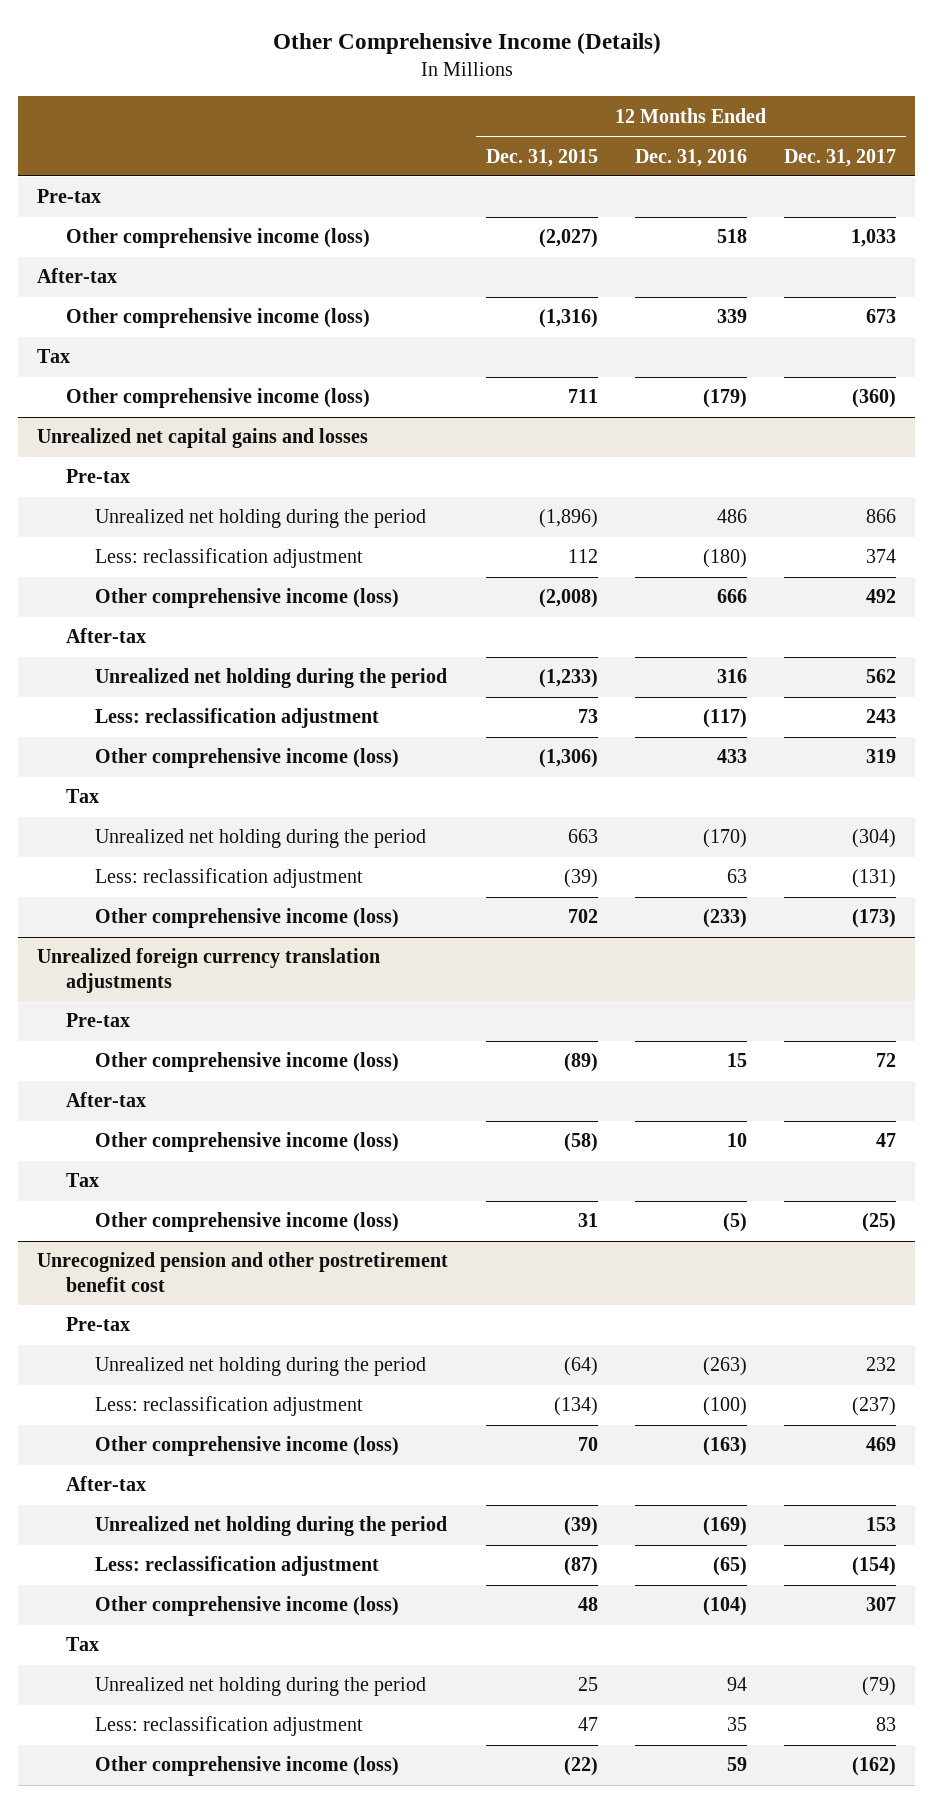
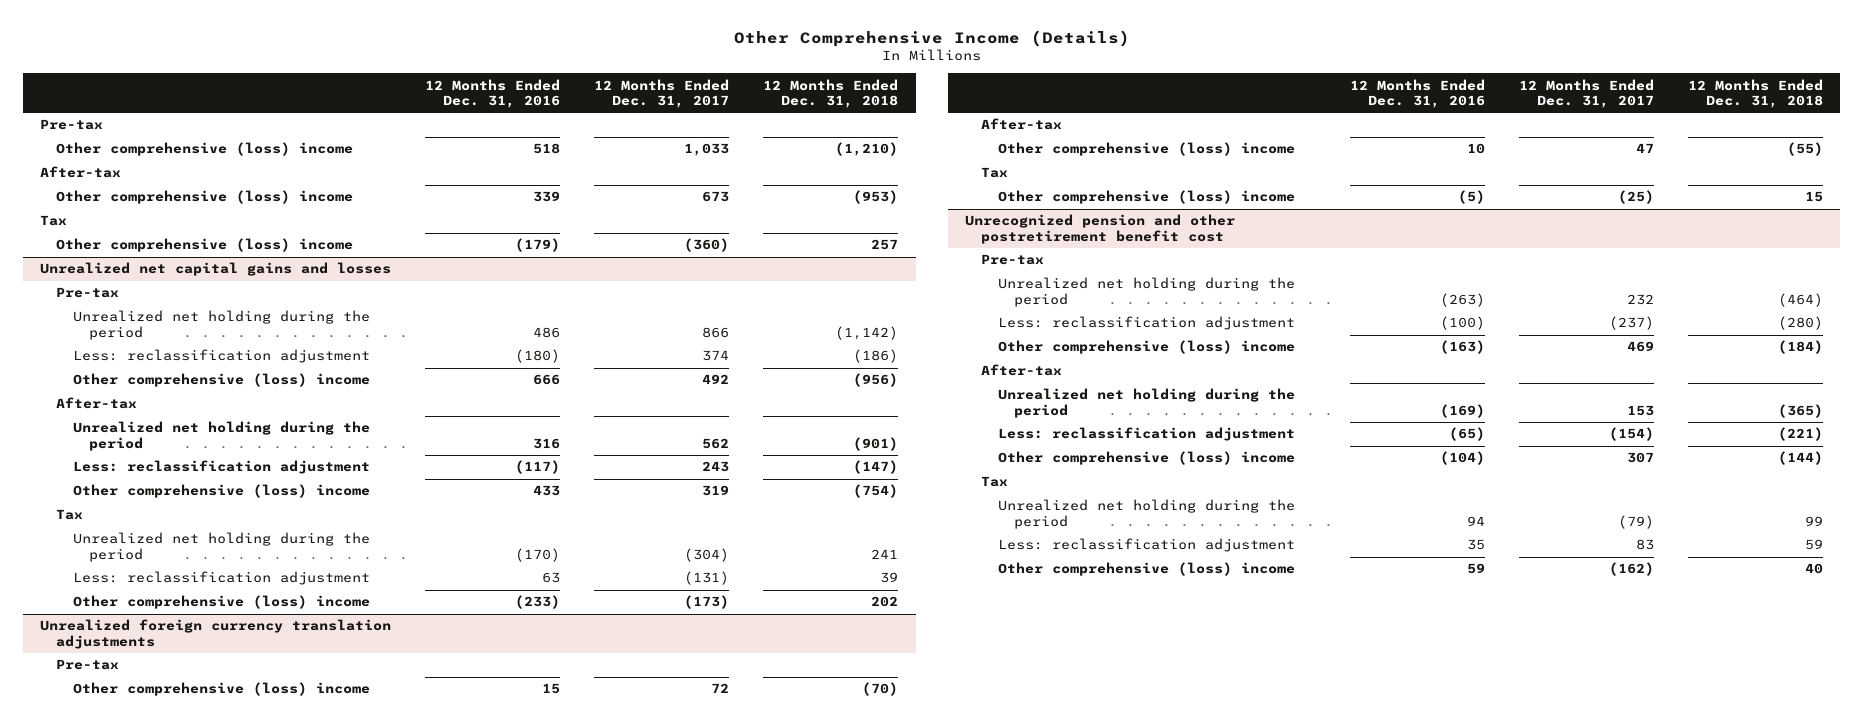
[485,148,598,167] Dec. 31, 2015 -> none
none -> [763,78,899,108] 12 Months Ended Dec. 31, 2018
[66,228,371,249] Other comprehensive income (loss) -> [56,142,354,157] Other comprehensive (loss) income
[66,308,371,329] Other comprehensive income (loss) -> [56,190,354,205] Other comprehensive (loss) income
[66,388,371,409] Other comprehensive income (loss) -> [56,238,354,253] Other comprehensive (loss) income
[95,588,400,609] Other comprehensive income (loss) -> [72,373,370,388] Other comprehensive (loss) income
[95,748,400,769] Other comprehensive income (loss) -> [72,484,370,499] Other comprehensive (loss) income
[95,908,400,929] Other comprehensive income (loss) -> [72,595,370,610] Other comprehensive (loss) income
[95,1052,400,1073] Other comprehensive income (loss) -> [72,682,370,697] Other comprehensive (loss) income
[95,1132,400,1153] Other comprehensive income (loss) -> [997,142,1295,157] Other comprehensive (loss) income
[95,1212,400,1233] Other comprehensive income (loss) -> [997,190,1295,205] Other comprehensive (loss) income
[95,1436,400,1457] Other comprehensive income (loss) -> [997,340,1295,355] Other comprehensive (loss) income
[95,1596,400,1617] Other comprehensive income (loss) -> [997,451,1295,466] Other comprehensive (loss) income
[95,1756,400,1777] Other comprehensive income (loss) -> [997,562,1295,577] Other comprehensive (loss) income

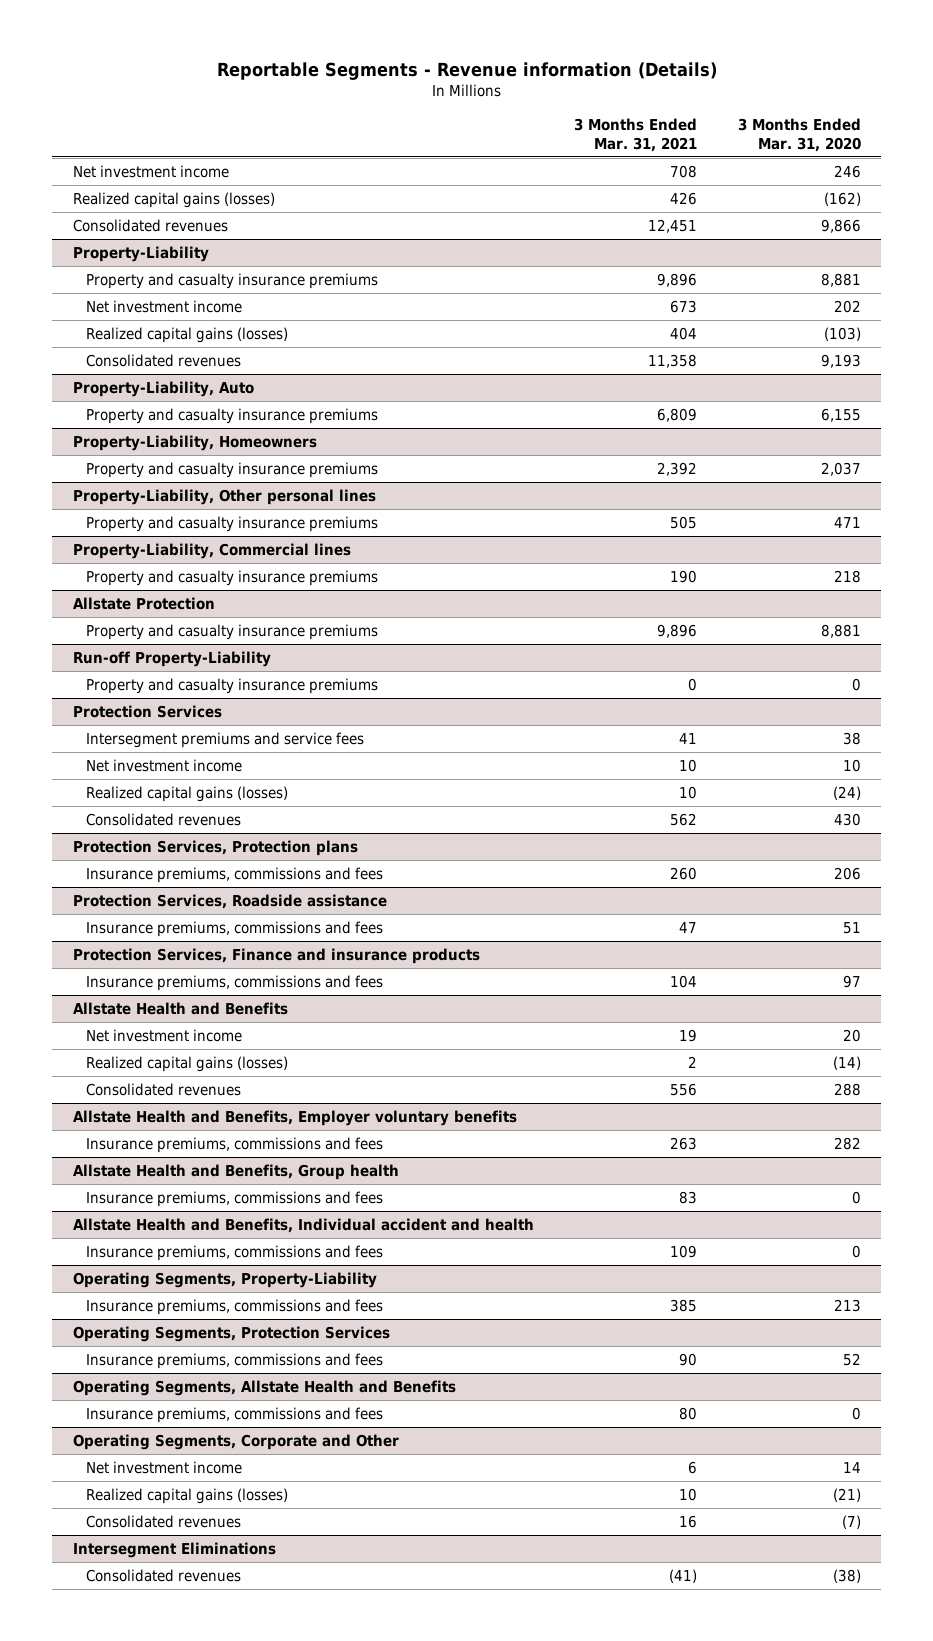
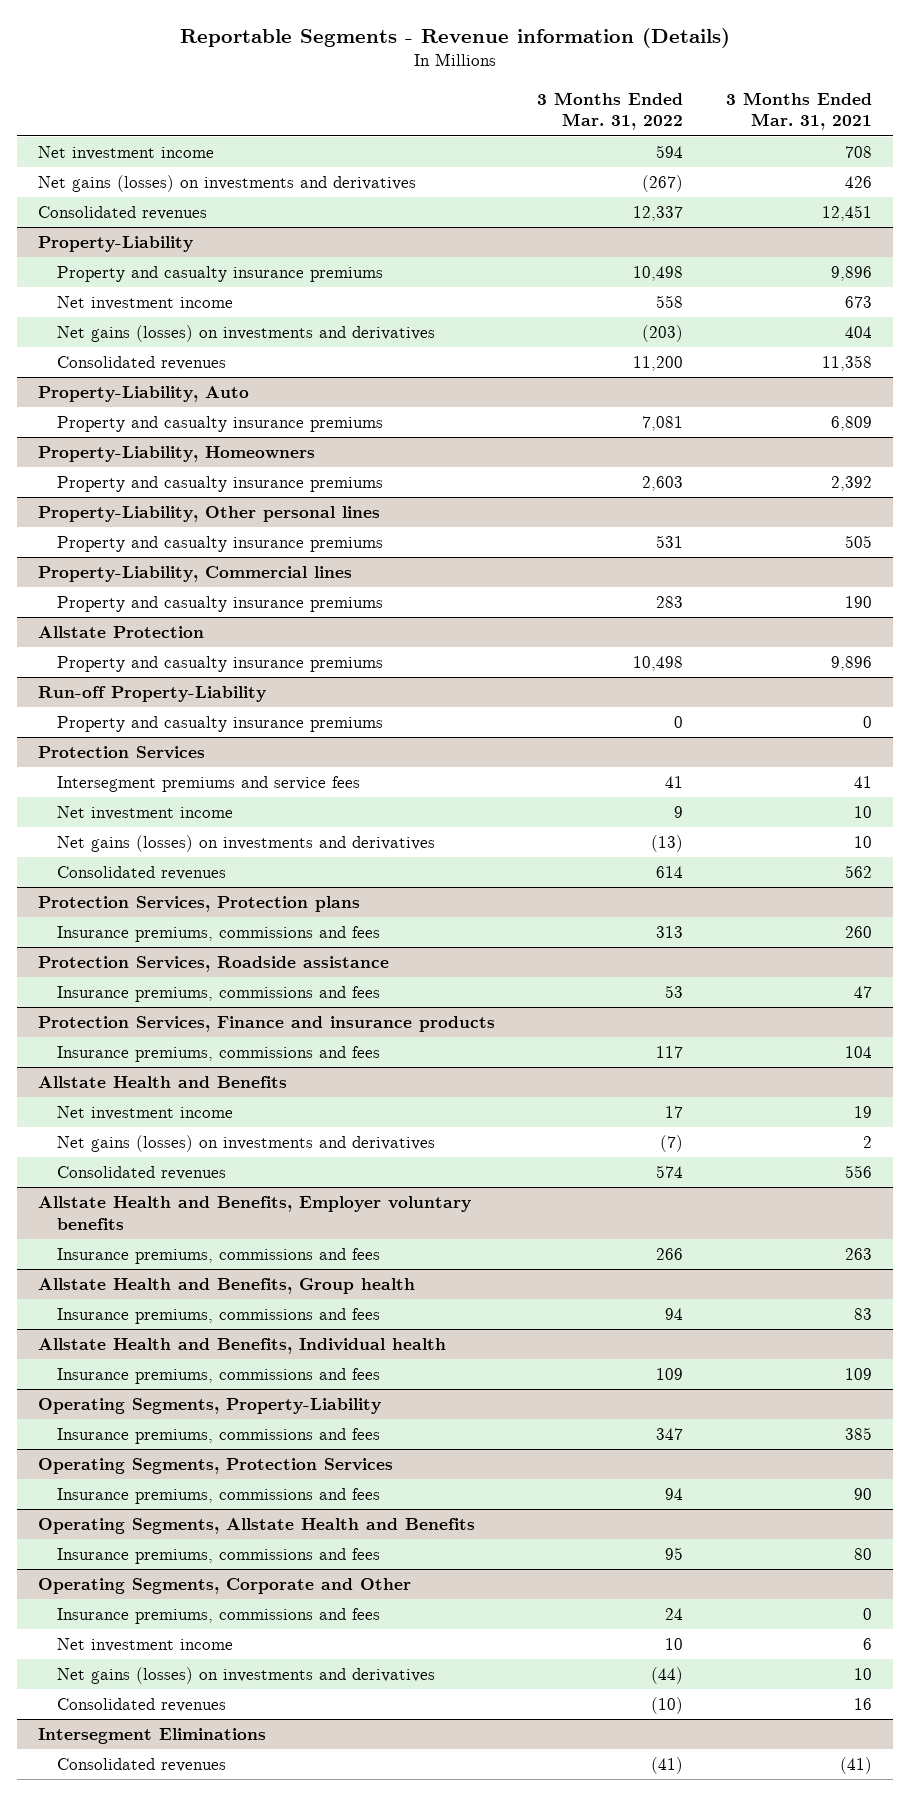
[737,118,861,153] 3 Months Ended Mar. 31, 2020 -> none
none -> [537,91,684,131] 3 Months Ended Mar. 31, 2022
[72,191,275,208] Realized capital gains (losses) -> [37,175,416,193] Net gains (losses) on investments and derivatives
[86,326,289,343] Realized capital gains (losses) -> [56,325,435,343] Net gains (losses) on investments and derivatives
[86,785,289,802] Realized capital gains (losses) -> [56,835,435,853] Net gains (losses) on investments and derivatives
[86,1055,289,1072] Realized capital gains (losses) -> [56,1135,435,1153] Net gains (losses) on investments and derivatives
[72,1217,534,1233] Allstate Health and Benefits, Individual accident and health -> [37,1338,446,1355] Allstate Health and Benefits, Individual health
none -> [56,1608,380,1625] Insurance premiums, commissions and fees
[86,1487,289,1504] Realized capital gains (losses) -> [56,1667,435,1685] Net gains (losses) on investments and derivatives

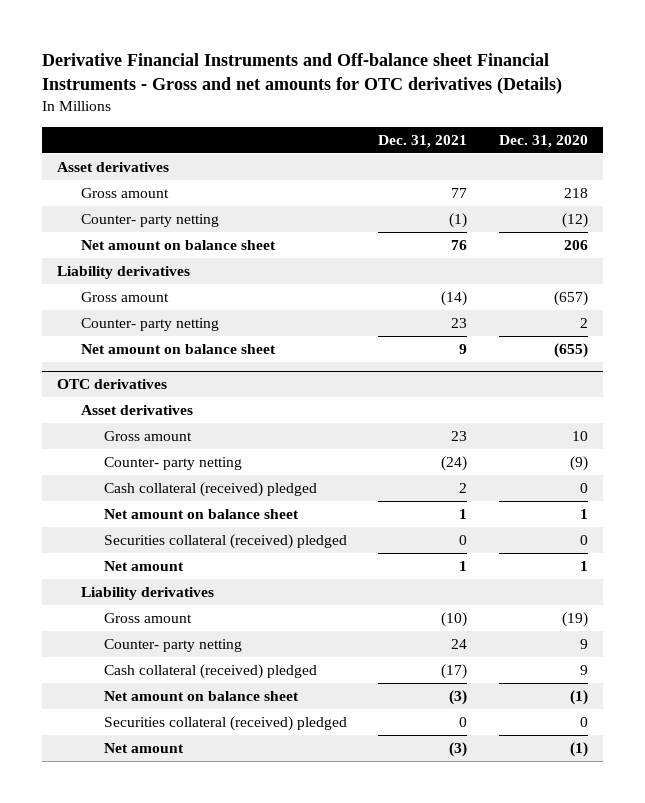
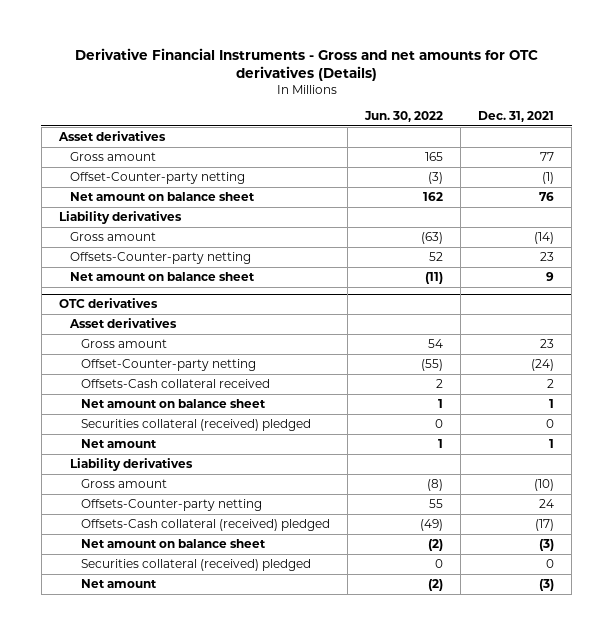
[41,52,562,95] Derivative Financial Instruments and Off-balance sheet Financial Instruments - Gross and net amounts for OTC derivatives (Details) -> [74,47,538,82] Derivative Financial Instruments - Gross and net amounts for OTC derivatives (Details)
[498,135,588,149] Dec. 31, 2020 -> none
none -> [364,111,444,123] Jun. 30, 2022
[80,214,219,228] Counter- party netting -> [69,172,245,185] Offset-Counter-party netting
[80,318,219,332] Counter- party netting -> [69,252,251,265] Offsets-Counter-party netting
[103,457,242,471] Counter- party netting -> [81,359,257,372] Offset-Counter-party netting
[103,482,317,498] Cash collateral (received) pledged -> [81,379,271,389] Offsets-Cash collateral received
[103,639,242,653] Counter- party netting -> [81,499,263,512] Offsets-Counter-party netting
[103,664,317,680] Cash collateral (received) pledged -> [81,519,331,532] Offsets-Cash collateral (received) pledged

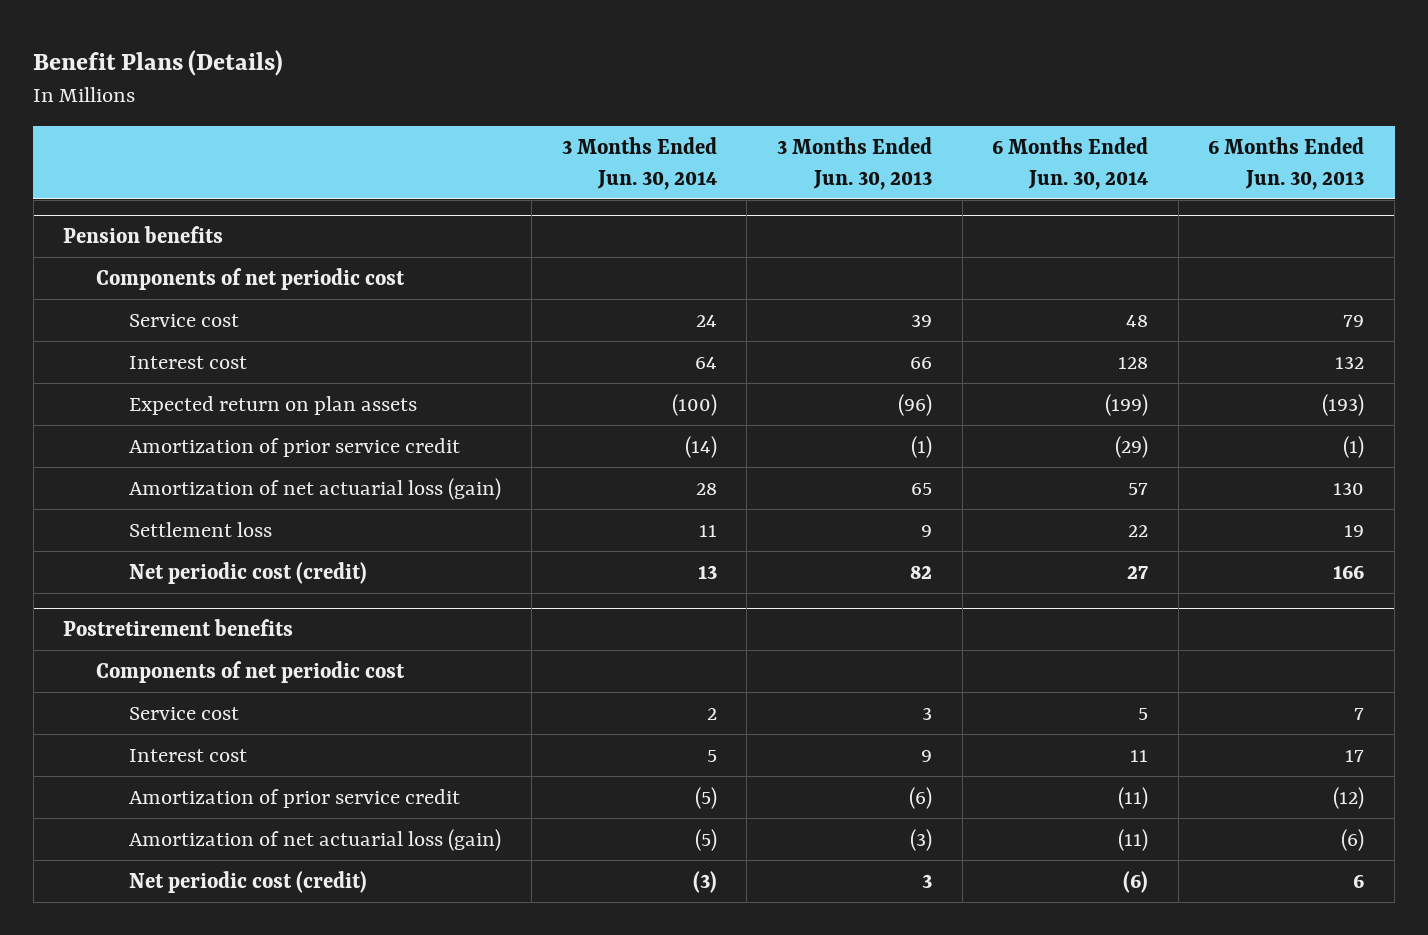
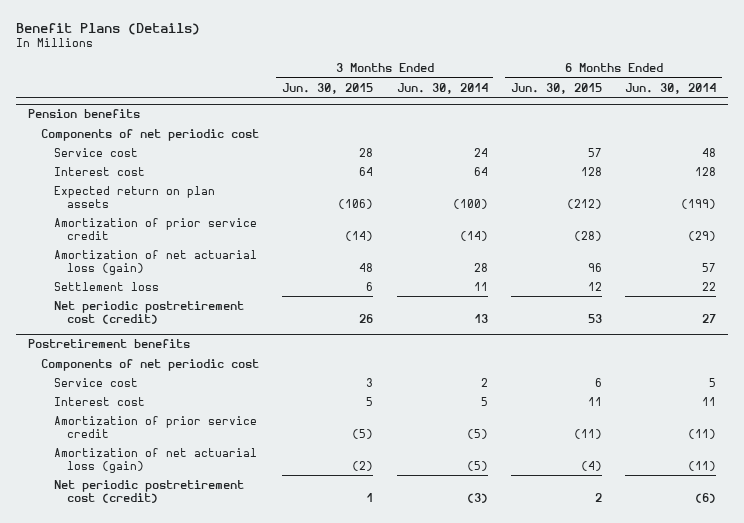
[776,137,932,190] 3 Months Ended Jun. 30, 2013 -> none
[1208,137,1365,190] 6 Months Ended Jun. 30, 2013 -> none
none -> [282,82,374,94] Jun. 30, 2015
none -> [510,82,602,94] Jun. 30, 2015
[129,561,368,584] Net periodic cost (credit) -> [53,300,244,324] Net periodic postretirement cost (credit)
[129,870,368,893] Net periodic cost (credit) -> [53,479,244,503] Net periodic postretirement cost (credit)

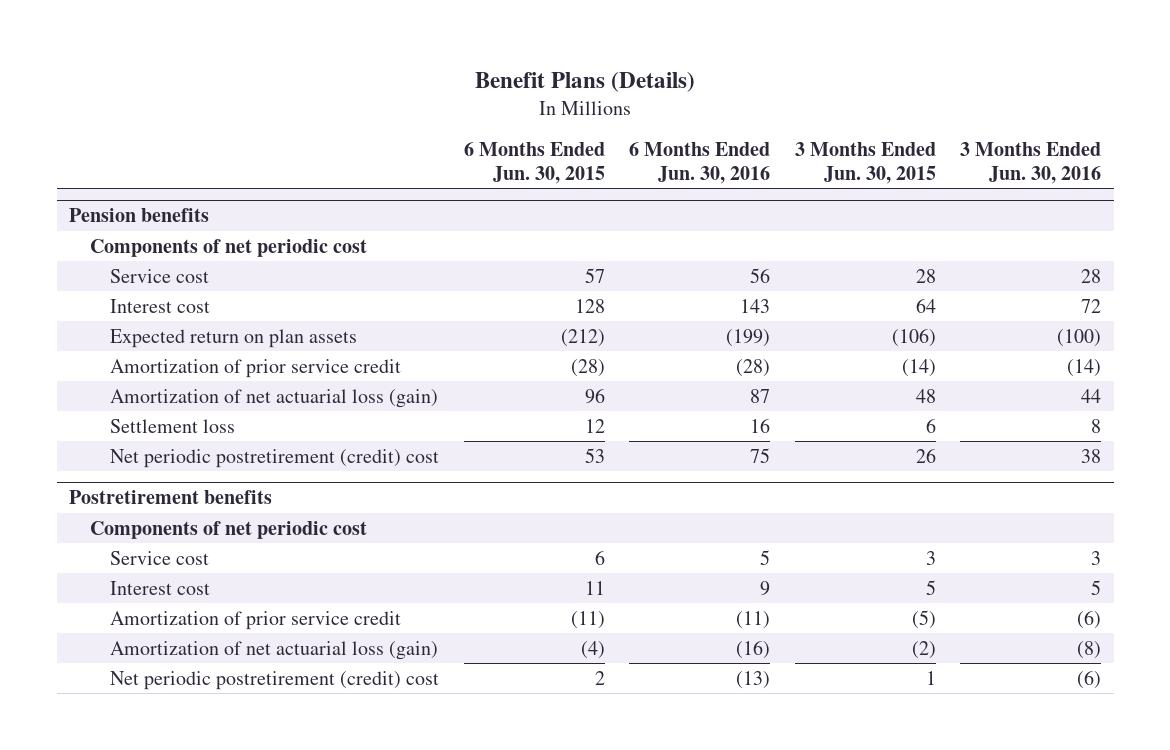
[396,82,488,94] Jun. 30, 2014 -> none
[625,82,717,94] Jun. 30, 2014 -> none
none -> [629,142,771,184] 6 Months Ended Jun. 30, 2016
none -> [960,142,1102,184] 3 Months Ended Jun. 30, 2016
[53,300,244,324] Net periodic postretirement cost (credit) -> [109,448,439,468] Net periodic postretirement (credit) cost
[53,479,244,503] Net periodic postretirement cost (credit) -> [109,670,439,690] Net periodic postretirement (credit) cost

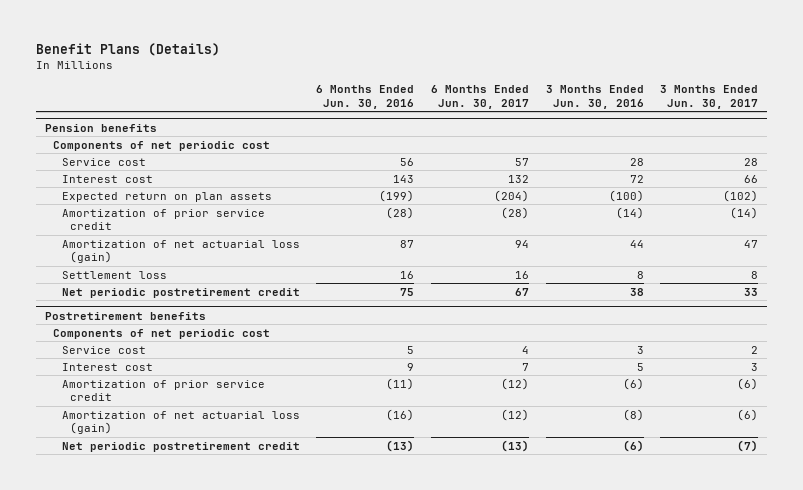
[463,142,605,184] 6 Months Ended Jun. 30, 2015 -> none
[794,142,936,184] 3 Months Ended Jun. 30, 2015 -> none
none -> [431,84,530,109] 6 Months Ended Jun. 30, 2017
none -> [660,84,759,109] 3 Months Ended Jun. 30, 2017
[109,448,439,468] Net periodic postretirement (credit) cost -> [61,287,300,298] Net periodic postretirement credit
[109,670,439,690] Net periodic postretirement (credit) cost -> [61,441,300,452] Net periodic postretirement credit

